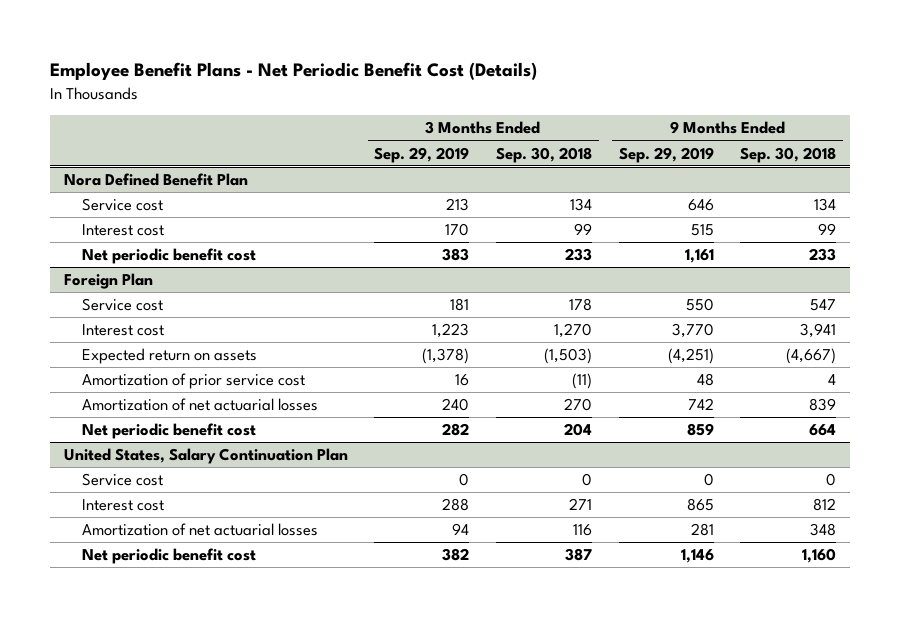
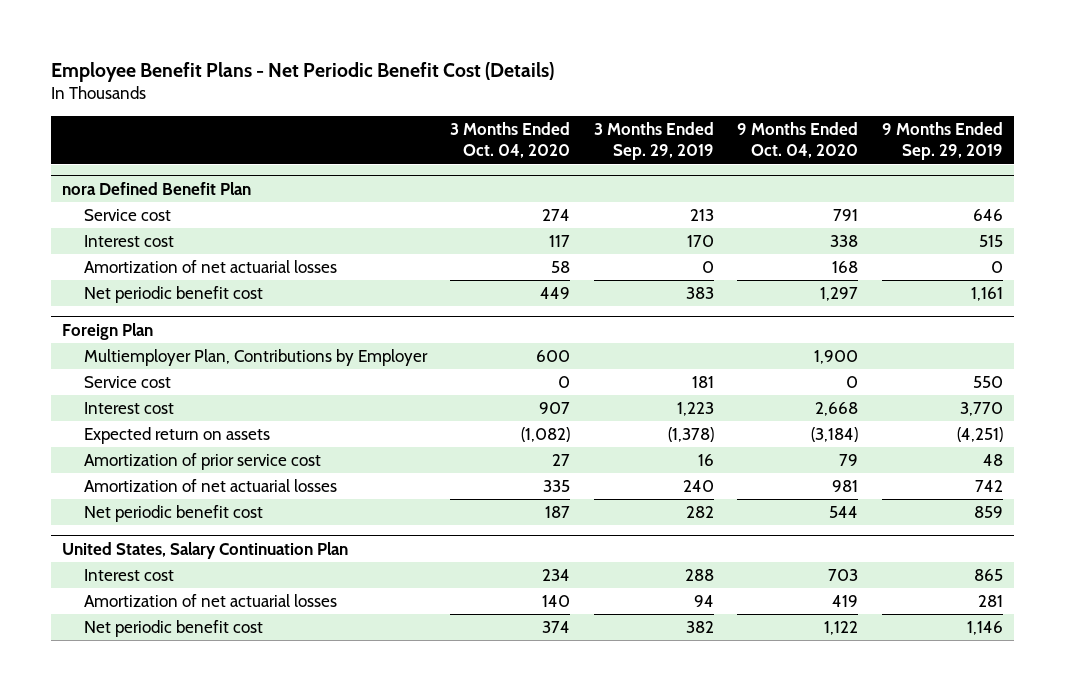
[496,146,593,163] Sep. 30, 2018 -> none
[740,146,837,163] Sep. 30, 2018 -> none
none -> [450,121,571,159] 3 Months Ended Oct. 04, 2020
none -> [737,121,859,159] 9 Months Ended Oct. 04, 2020
[63,173,248,187] Nora Defined Benefit Plan -> [62,181,252,195] nora Defined Benefit Plan
none -> [83,259,337,273] Amortization of net actuarial losses
none -> [83,348,428,366] Multiemployer Plan, Contributions by Employer
[81,473,163,487] Service cost -> none

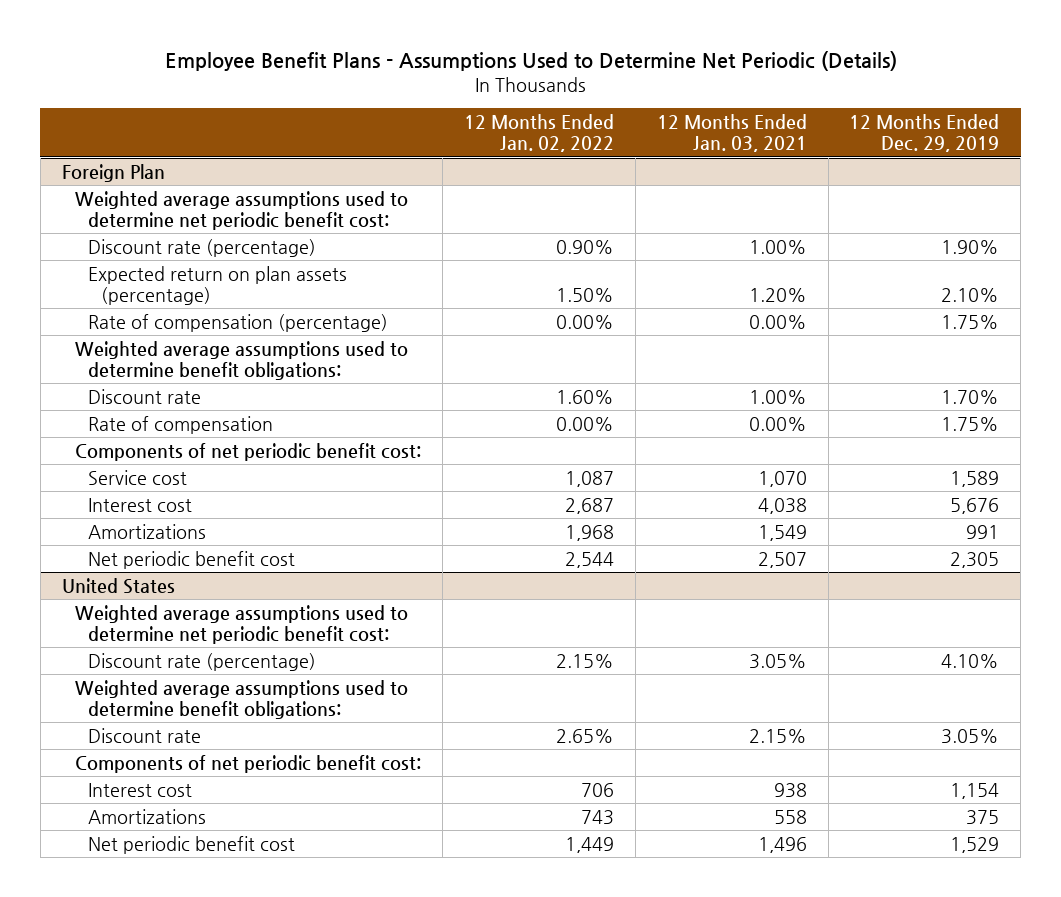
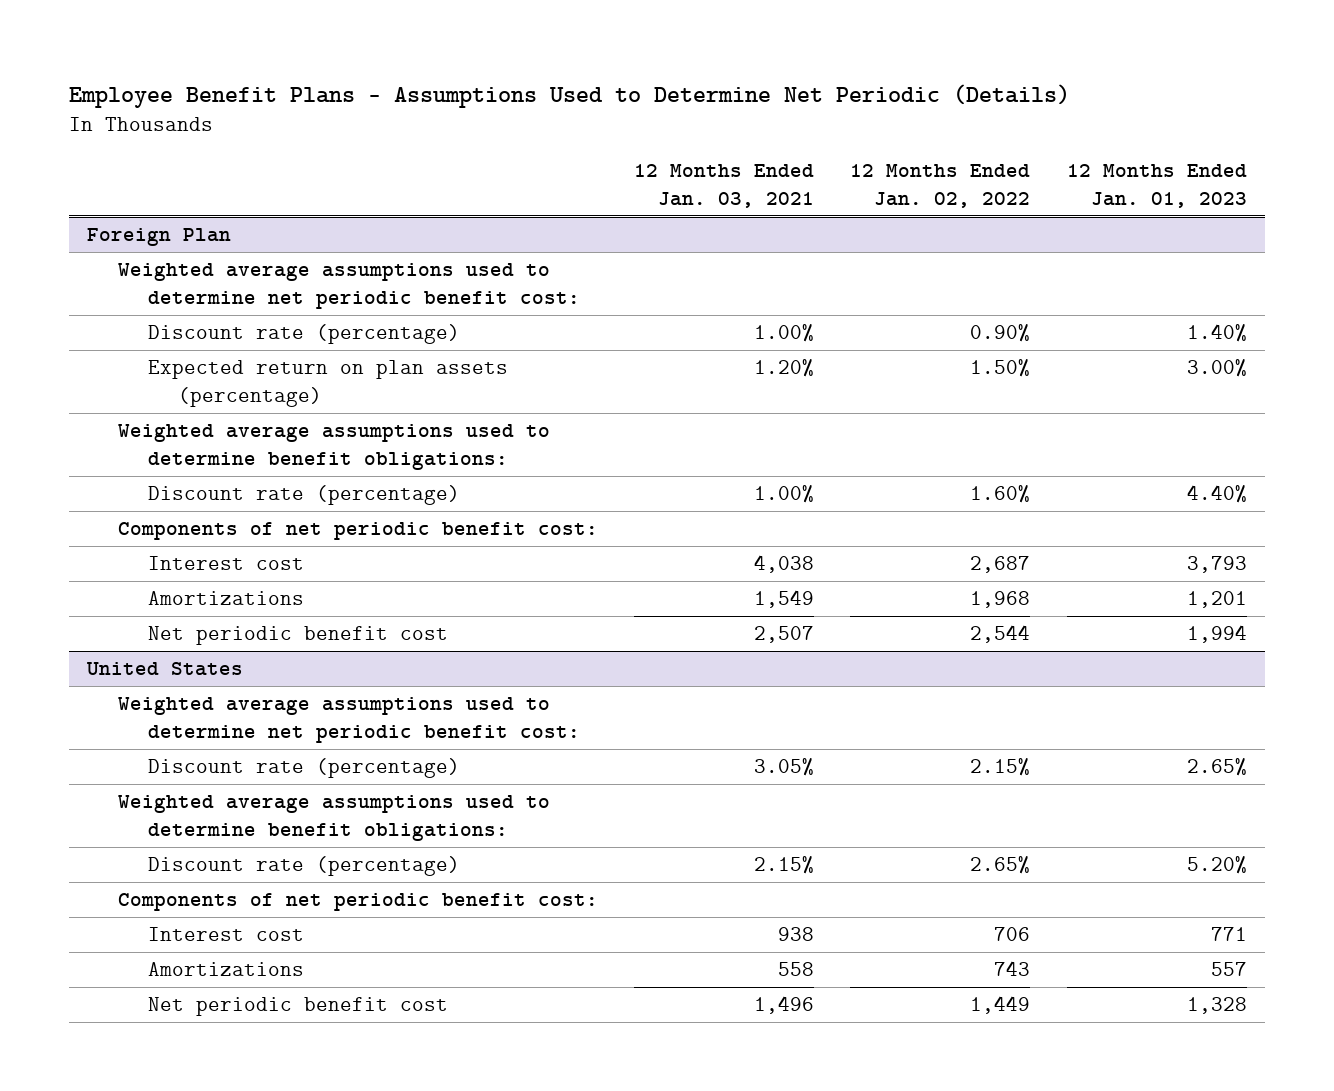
[849,114,1000,153] 12 Months Ended Dec. 29, 2019 -> none
none -> [1066,164,1247,208] 12 Months Ended Jan. 01, 2023
[87,313,388,332] Rate of compensation (percentage) -> none
[87,415,273,434] Rate of compensation -> none
[87,388,201,404] Discount rate -> [147,485,460,506] Discount rate (percentage)
[87,469,187,485] Service cost -> none
[87,727,201,743] Discount rate -> [147,856,460,877] Discount rate (percentage)

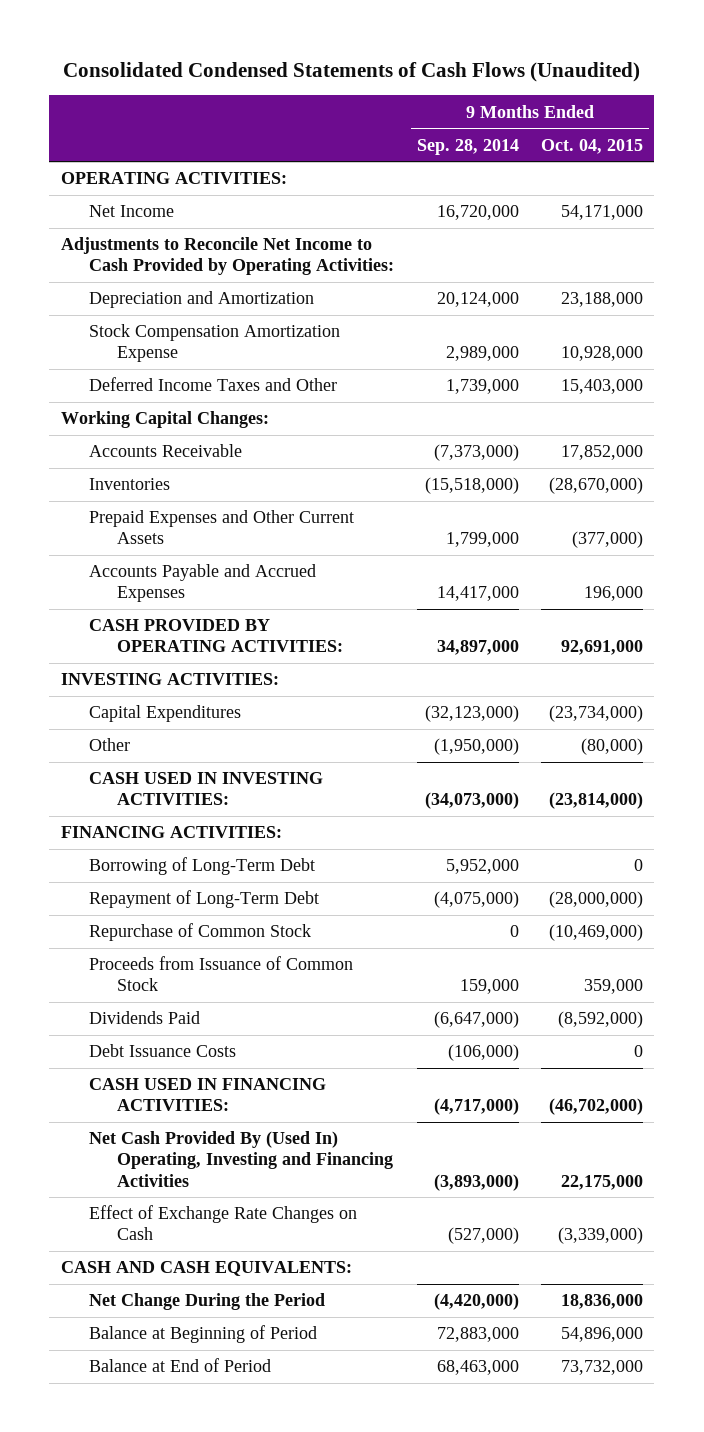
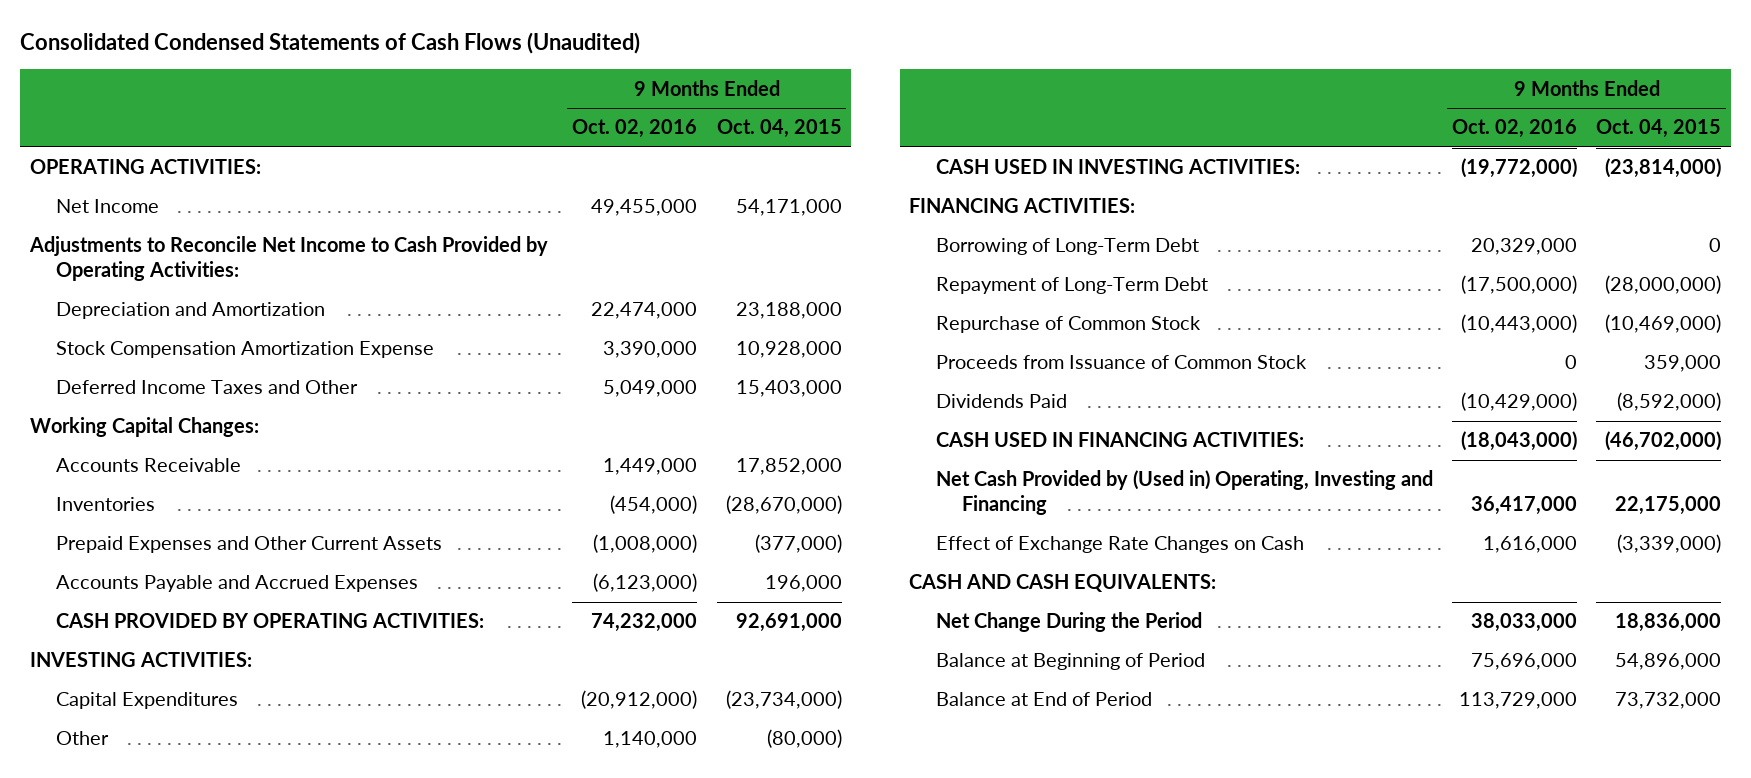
[416,138,519,155] Sep. 28, 2014 -> none
none -> [572,119,698,139] Oct. 02, 2016
[88,1044,236,1058] Debt Issuance Costs -> none
[88,1131,394,1187] Net Cash Provided By (Used In) Operating, Investing and Financing Activities -> [935,470,1433,516] Net Cash Provided by (Used in) Operating, Investing and Financing

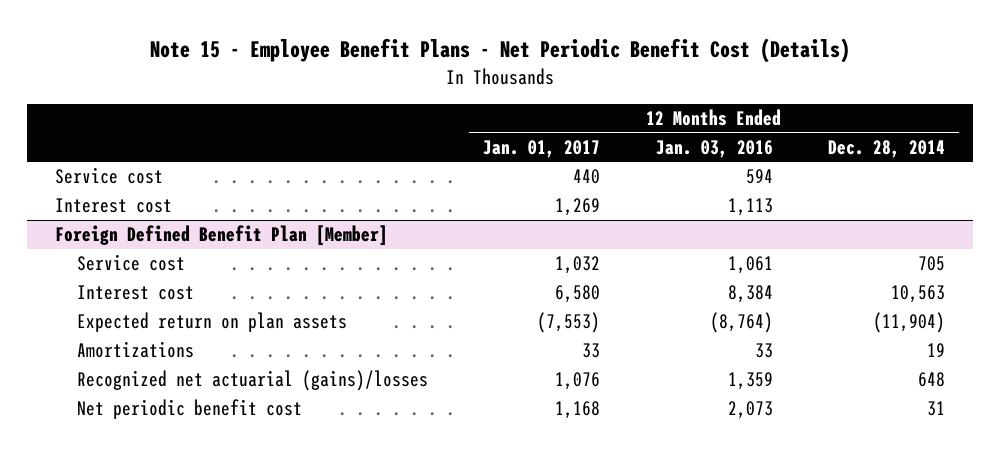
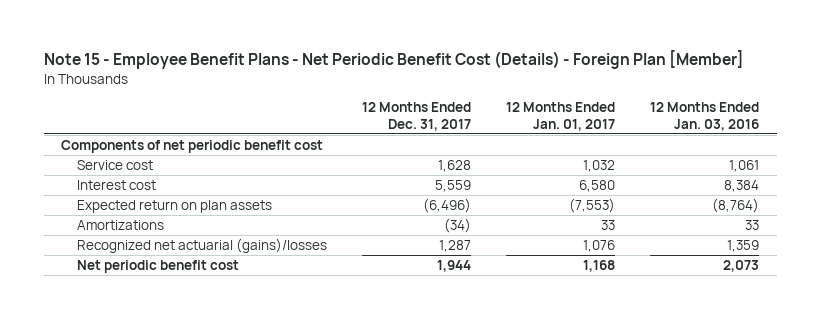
[149,38,850,64] Note 15 - Employee Benefit Plans - Net Periodic Benefit Cost (Details) -> [43,50,744,70] Note 15 - Employee Benefit Plans - Net Periodic Benefit Cost (Details) - Foreign Plan [Member]
[828,139,946,158] Dec. 28, 2014 -> none
none -> [362,102,472,131] 12 Months Ended Dec. 31, 2017
[54,167,163,185] Service cost -> none
[54,198,172,214] Interest cost -> none
[54,225,388,247] Foreign Defined Benefit Plan [Member] -> none
none -> [61,140,324,154] Components of net periodic benefit cost

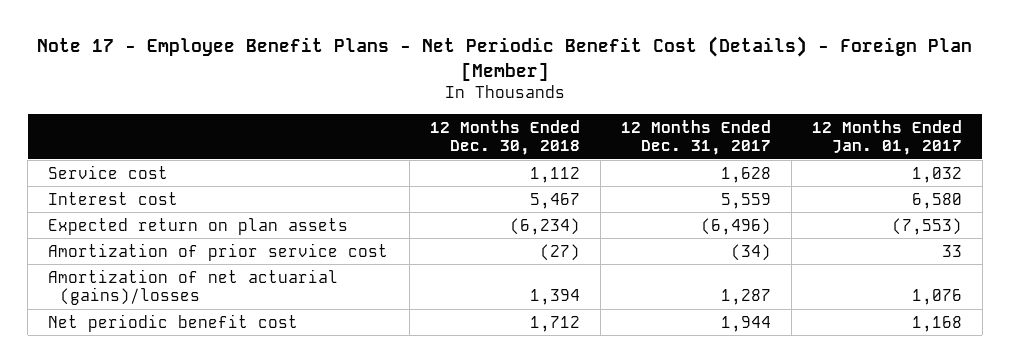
[43,50,744,70] Note 15 - Employee Benefit Plans - Net Periodic Benefit Cost (Details) - Foreign Plan [Member] -> [37,36,973,82] Note 17 - Employee Benefit Plans - Net Periodic Benefit Cost (Details) - Foreign Plan [Member]
[650,102,760,131] 12 Months Ended Jan. 03, 2016 -> none
none -> [429,119,580,156] 12 Months Ended Dec. 30, 2018
[61,140,324,154] Components of net periodic benefit cost -> none
[77,220,165,231] Amortizations -> [48,242,389,261] Amortization of prior service cost
[77,238,328,254] Recognized net actuarial (gains)/losses -> [48,268,339,306] Amortization of net actuarial (gains)/losses

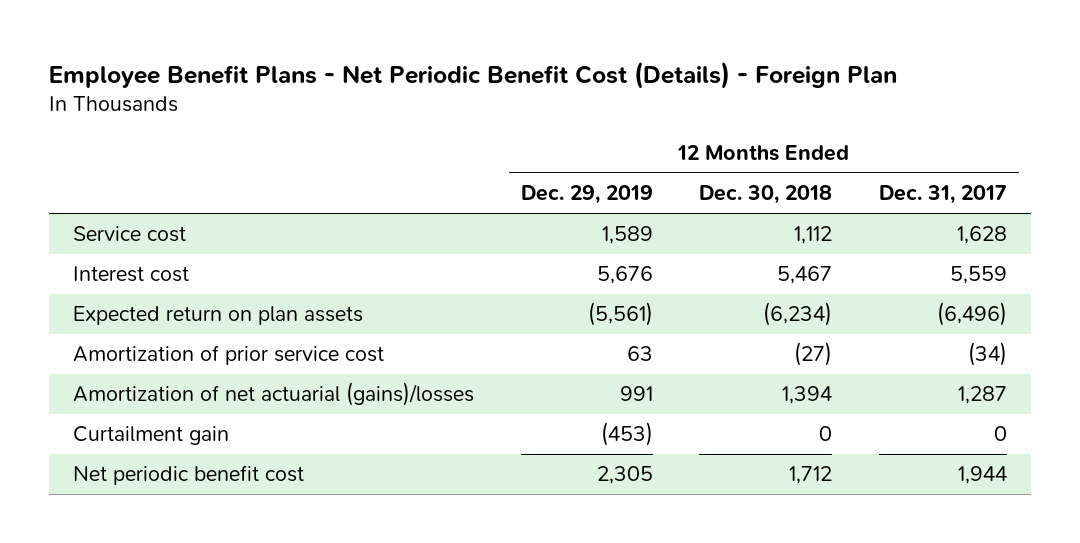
[37,36,973,82] Note 17 - Employee Benefit Plans - Net Periodic Benefit Cost (Details) - Foreign Plan [Member] -> [49,60,898,89] Employee Benefit Plans - Net Periodic Benefit Cost (Details) - Foreign Plan
[811,119,962,156] 12 Months Ended Jan. 01, 2017 -> none
none -> [520,185,653,205] Dec. 29, 2019
none -> [72,426,229,446] Curtailment gain

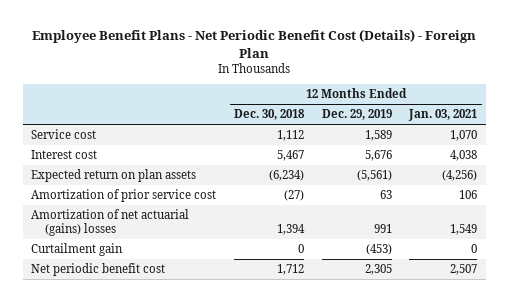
[879,185,1008,205] Dec. 31, 2017 -> none
none -> [408,109,478,122] Jan. 03, 2021
[72,382,474,407] Amortization of net actuarial (gains)/losses -> [31,209,190,237] Amortization of net actuarial (gains) losses

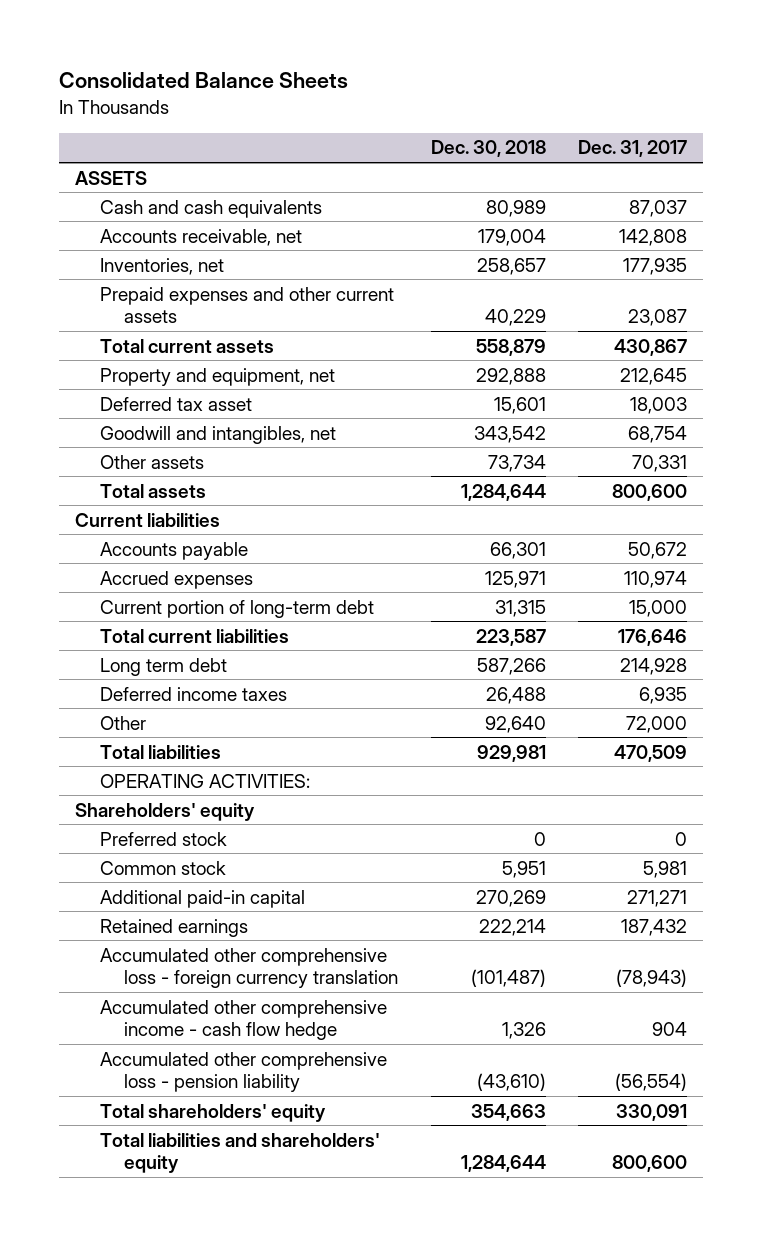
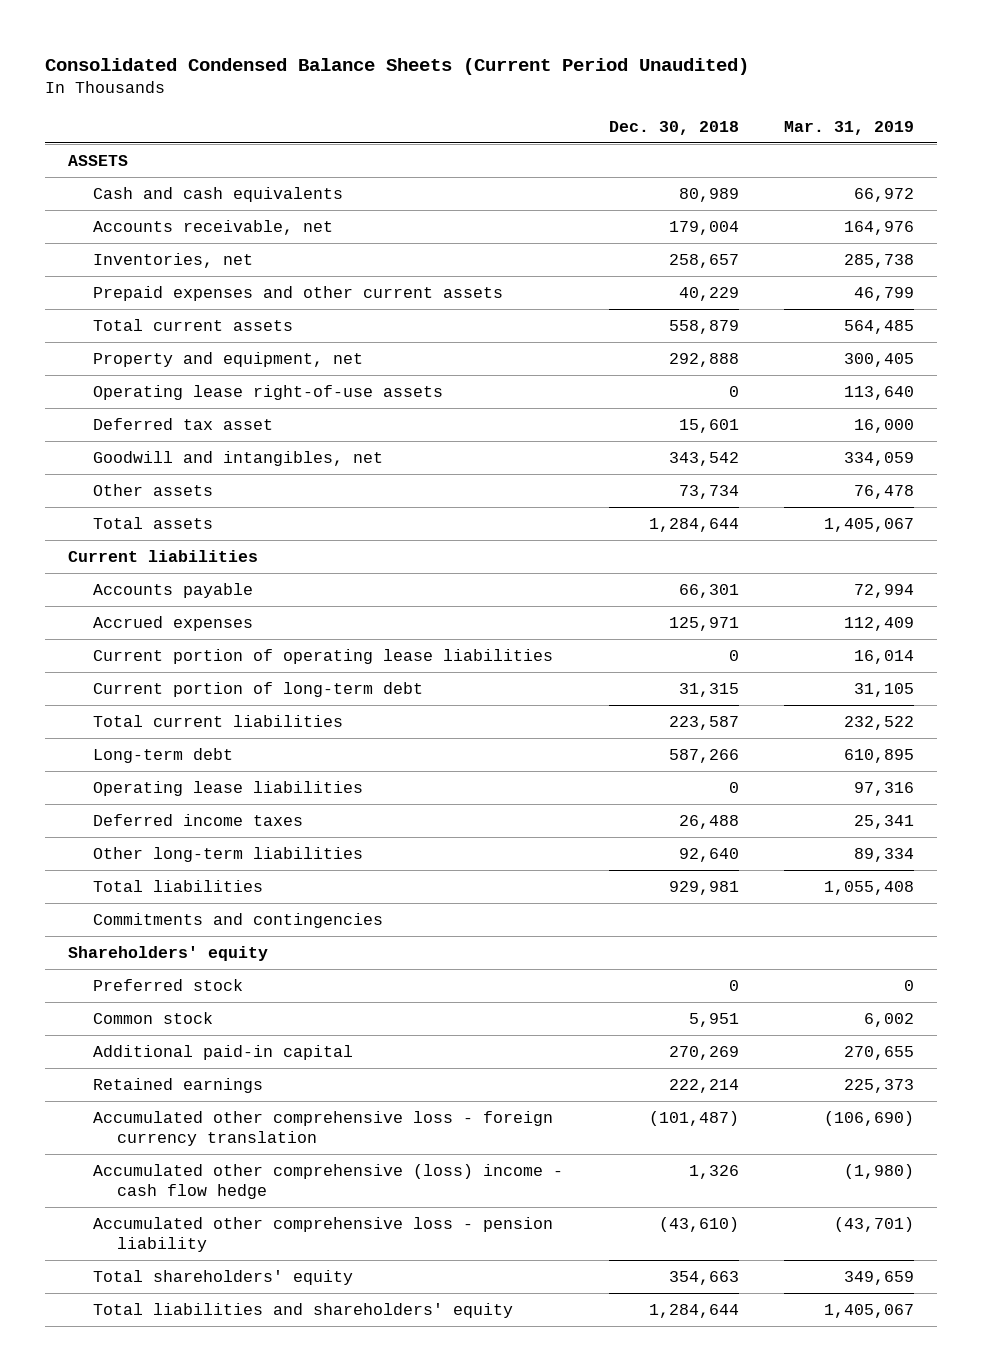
[59,72,349,89] Consolidated Balance Sheets -> [44,57,749,75] Consolidated Condensed Balance Sheets (Current Period Unaudited)
[577,140,687,158] Dec. 31, 2017 -> none
none -> [784,120,915,135] Mar. 31, 2019
none -> [92,385,443,401] Operating lease right-of-use assets
none -> [92,649,553,665] Current portion of operating lease liabilities
[99,657,227,676] Long term debt -> [92,748,233,764] Long-term debt
none -> [92,781,363,797] Operating lease liabilities
[99,715,146,730] Other -> [92,847,363,863] Other long-term liabilities
[99,773,310,788] OPERATING ACTIVITIES: -> [92,913,383,929] Commitments and contingencies
[99,999,387,1041] Accumulated other comprehensive income - cash flow hedge -> [92,1164,563,1200] Accumulated other comprehensive (loss) income - cash flow hedge

